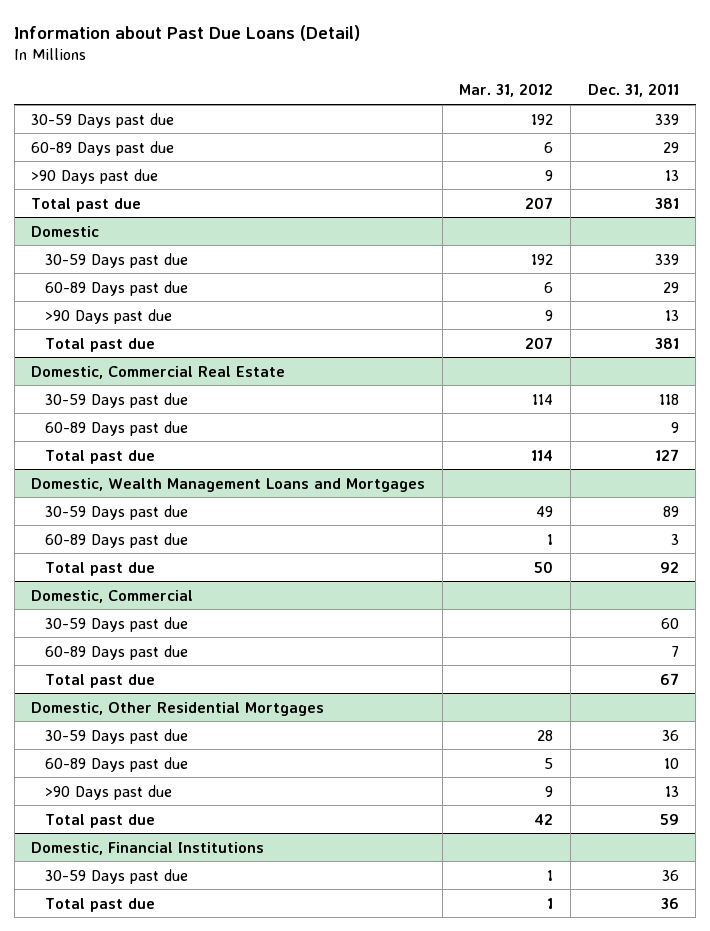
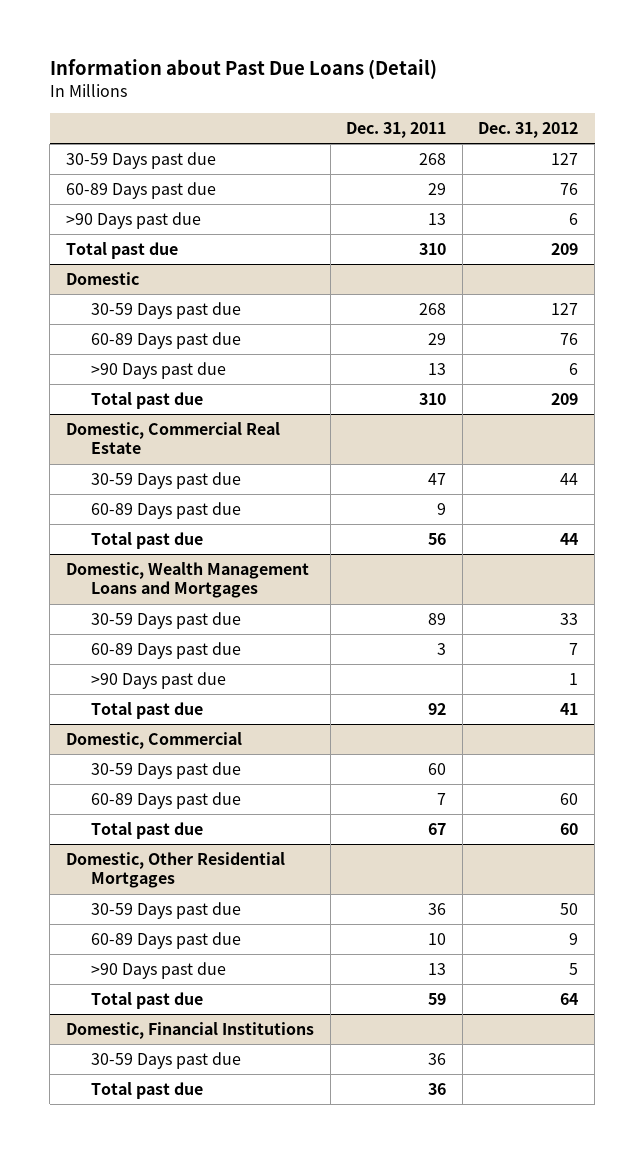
[459,83,554,98] Mar. 31, 2012 -> none
none -> [478,121,579,138] Dec. 31, 2012
[654,113,679,125] 339 -> [419,153,447,166] 268
[654,197,679,209] 381 -> [419,243,447,256] 310
[654,253,679,265] 339 -> [419,303,447,316] 268
[654,337,679,349] 381 -> [419,393,447,406] 310
[658,393,679,405] 118 -> [428,473,447,486] 47
[654,448,679,461] 127 -> [428,533,447,546] 56
none -> [91,672,227,690] >90 Days past due

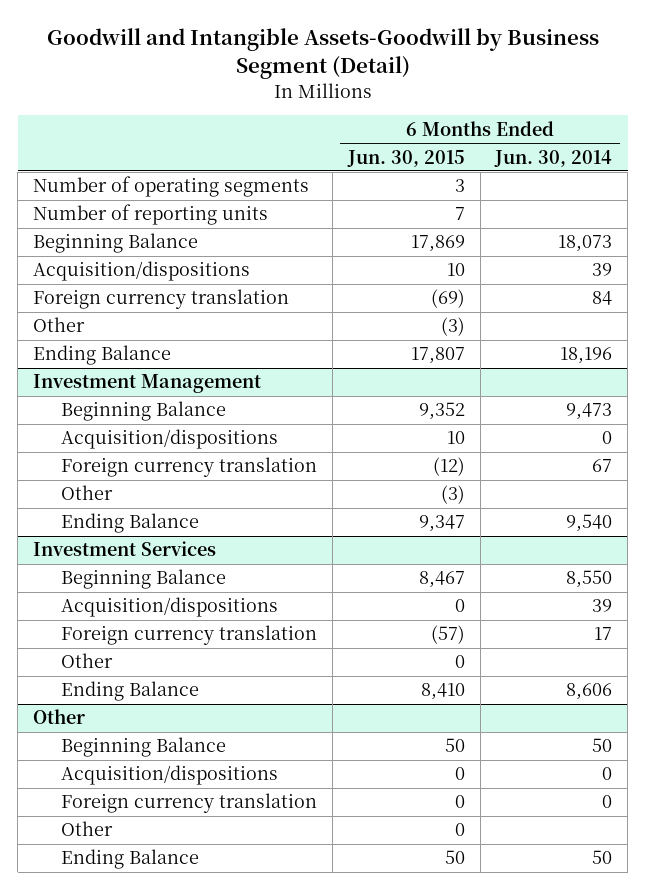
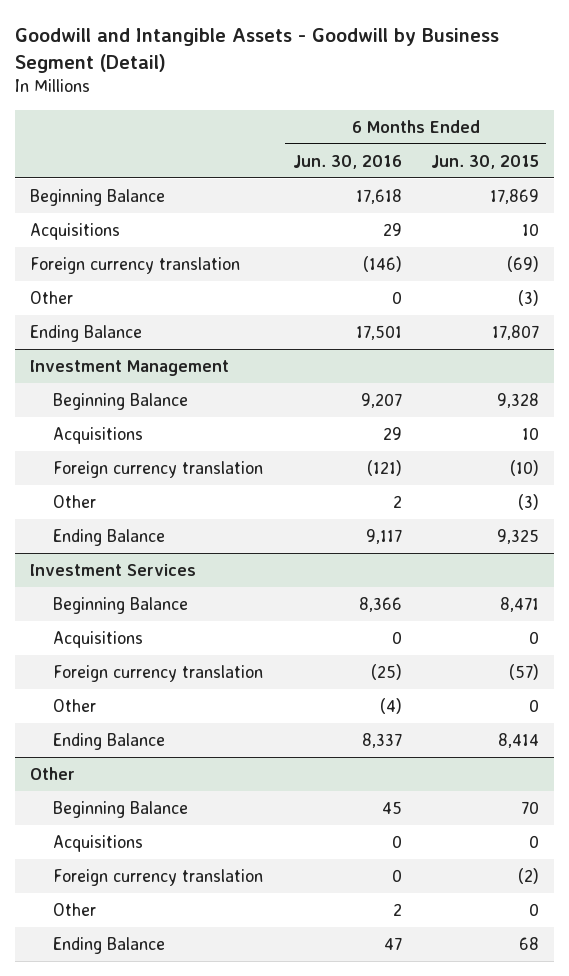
[46,28,599,80] Goodwill and Intangible Assets-Goodwill by Business Segment (Detail) -> [15,27,500,73] Goodwill and Intangible Assets - Goodwill by Business Segment (Detail)
[494,149,613,167] Jun. 30, 2014 -> none
none -> [292,154,402,169] Jun. 30, 2016
[32,176,309,198] Number of operating segments -> none
[32,204,268,226] Number of reporting units -> none
[32,261,250,282] Acquisition/dispositions -> [29,222,120,240] Acquisitions
[418,402,465,421] 9,352 -> [496,392,539,408] 9,328
[61,429,279,450] Acquisition/dispositions -> [53,426,144,444] Acquisitions
[432,457,465,477] (12) -> [509,459,539,476] (10)
[418,515,465,533] 9,347 -> [496,528,539,544] 9,325
[418,571,465,589] 8,467 -> [499,596,539,612] 8,471
[61,597,279,618] Acquisition/dispositions -> [53,630,144,648] Acquisitions
[420,683,465,701] 8,410 -> [497,732,539,748] 8,414
[444,738,465,753] 50 -> [520,800,539,814] 70
[61,765,279,786] Acquisition/dispositions -> [53,834,144,852] Acquisitions
[454,795,465,809] 0 -> [517,867,539,884] (2)
[444,850,465,865] 50 -> [518,936,539,950] 68

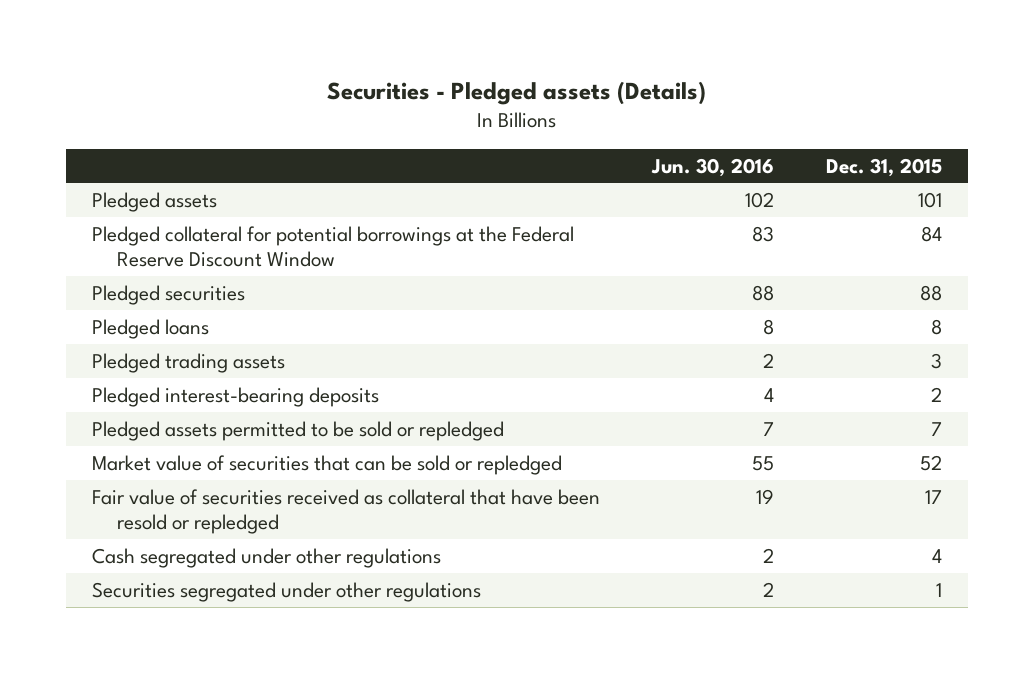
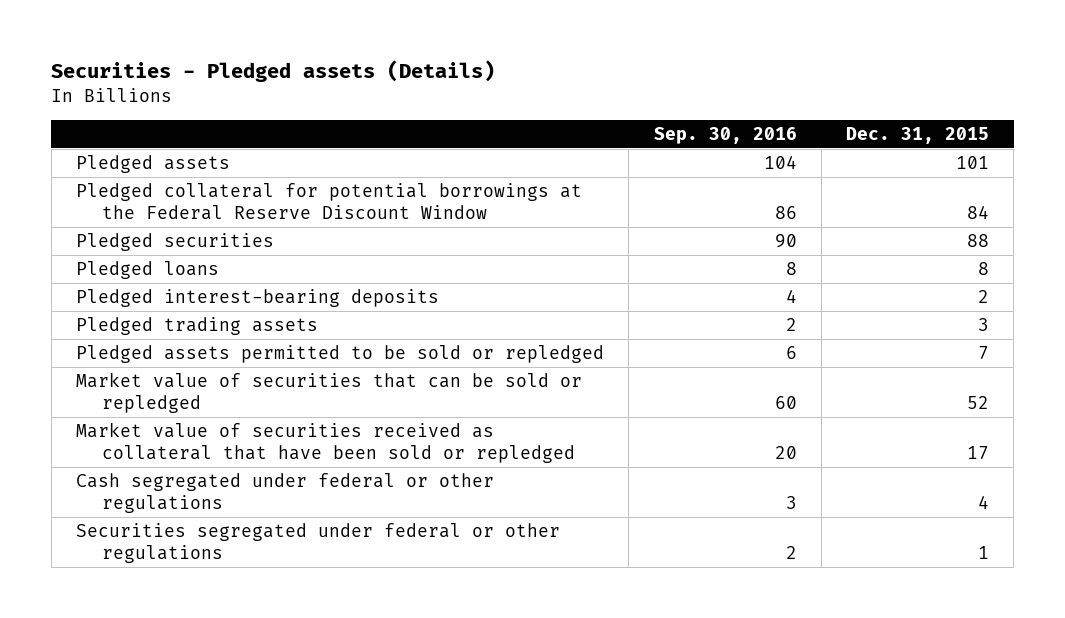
[650,157,774,177] Jun. 30, 2016 -> none
none -> [653,126,797,144] Sep. 30, 2016
[91,352,285,373] Pledged trading assets -> [75,317,318,336] Pledged trading assets
[91,488,600,534] Fair value of securities received as collateral that have been resold or repledged -> [75,422,576,463] Market value of securities received as collateral that have been sold or repledged
[91,547,441,568] Cash segregated under other regulations -> [75,473,494,513] Cash segregated under federal or other regulations
[91,581,481,602] Securities segregated under other regulations -> [75,523,560,563] Securities segregated under federal or other regulations

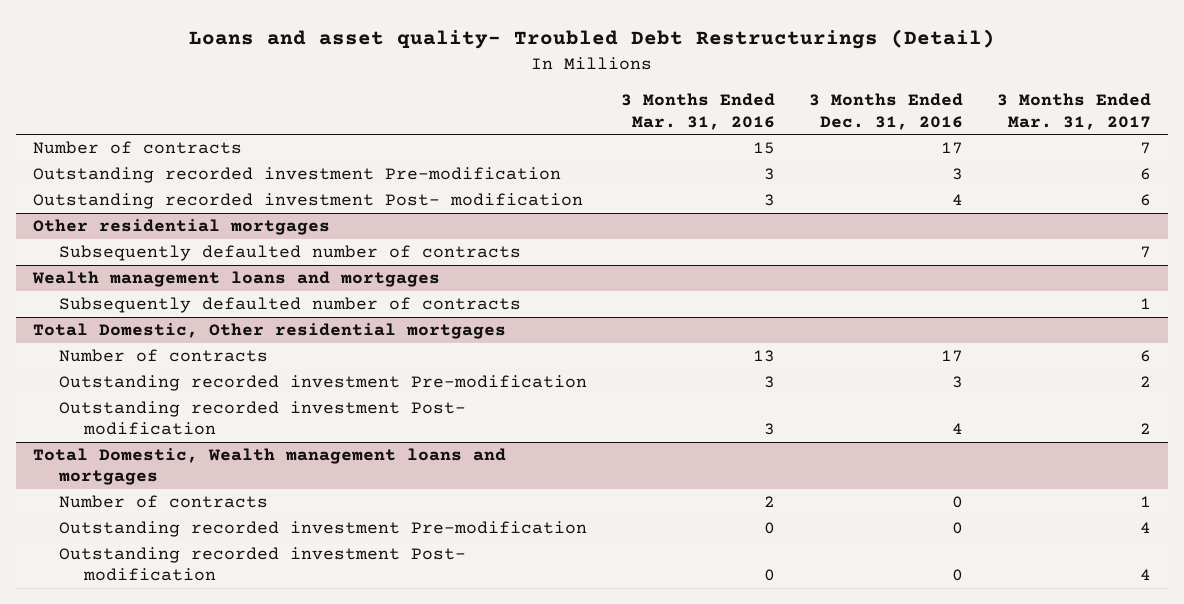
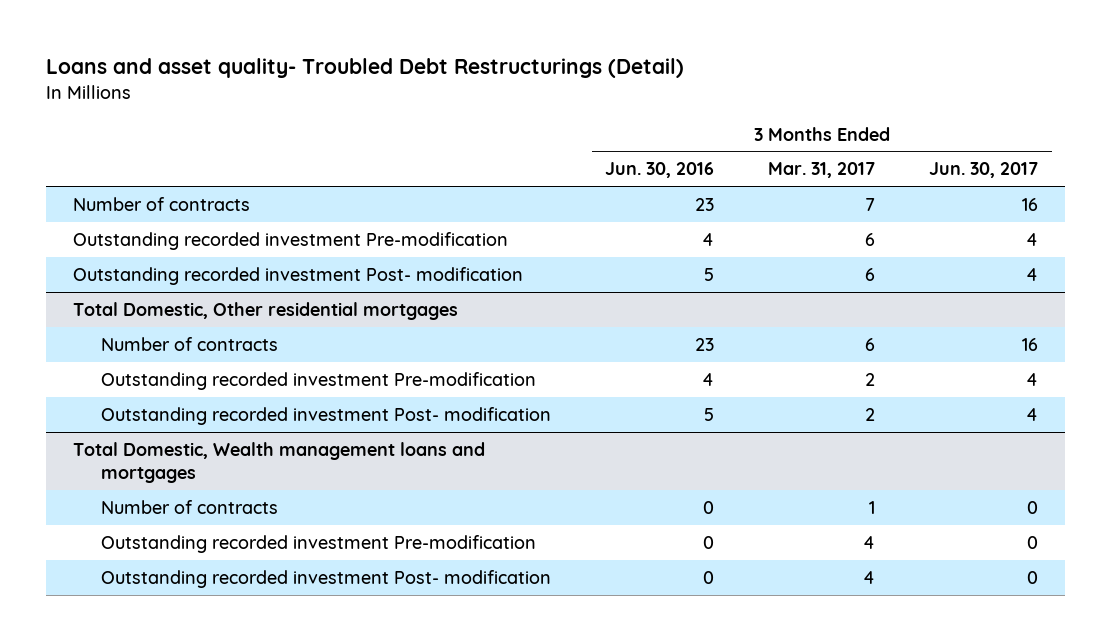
[620,93,775,130] 3 Months Ended Mar. 31, 2016 -> none
[808,93,963,130] 3 Months Ended Dec. 31, 2016 -> none
none -> [605,162,715,179] Jun. 30, 2016
none -> [929,162,1039,179] Jun. 30, 2017
[33,219,331,236] Other residential mortgages -> none
[58,245,521,262] Subsequently defaulted number of contracts -> none
[32,271,441,288] Wealth management loans and mortgages -> none
[58,297,521,314] Subsequently defaulted number of contracts -> none

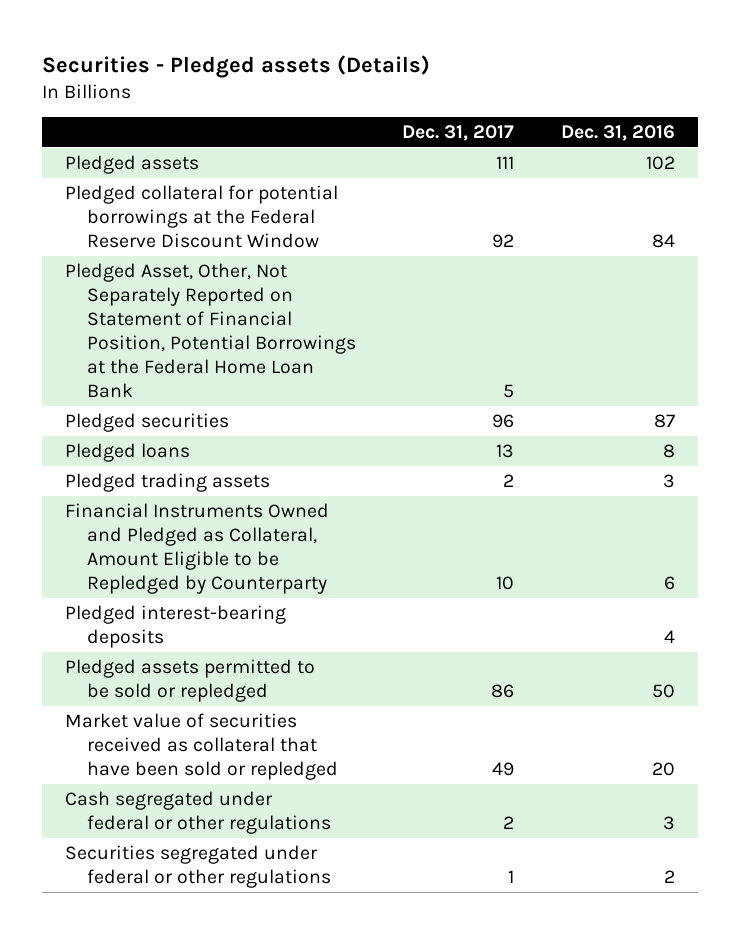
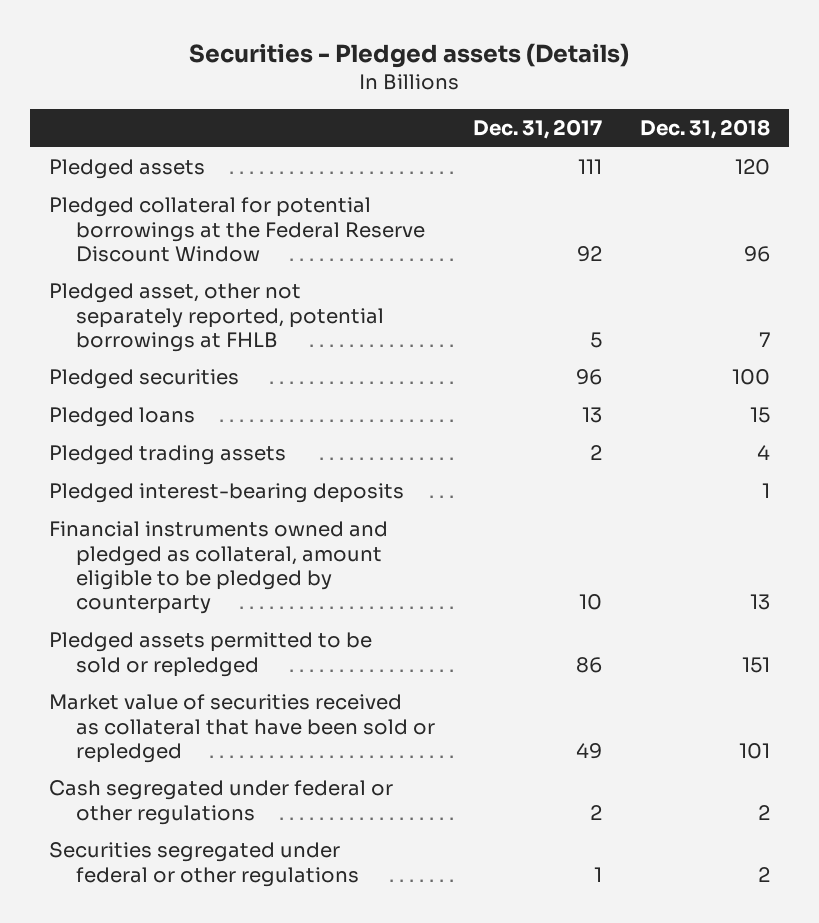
[560,125,675,142] Dec. 31, 2016 -> none
none -> [639,119,770,140] Dec. 31, 2018
[65,262,356,399] Pledged Asset, Other, Not Separately Reported on Statement of Financial Position, Potential Borrowings at the Federal Home Loan Bank -> [49,283,385,352] Pledged asset, other not separately reported, potential borrowings at FHLB
[65,502,330,595] Financial Instruments Owned and Pledged as Collateral, Amount Eligible to be Repledged by Counterparty -> none
none -> [49,521,389,615] Financial instruments owned and pledged as collateral, amount eligible to be pledged by counterparty

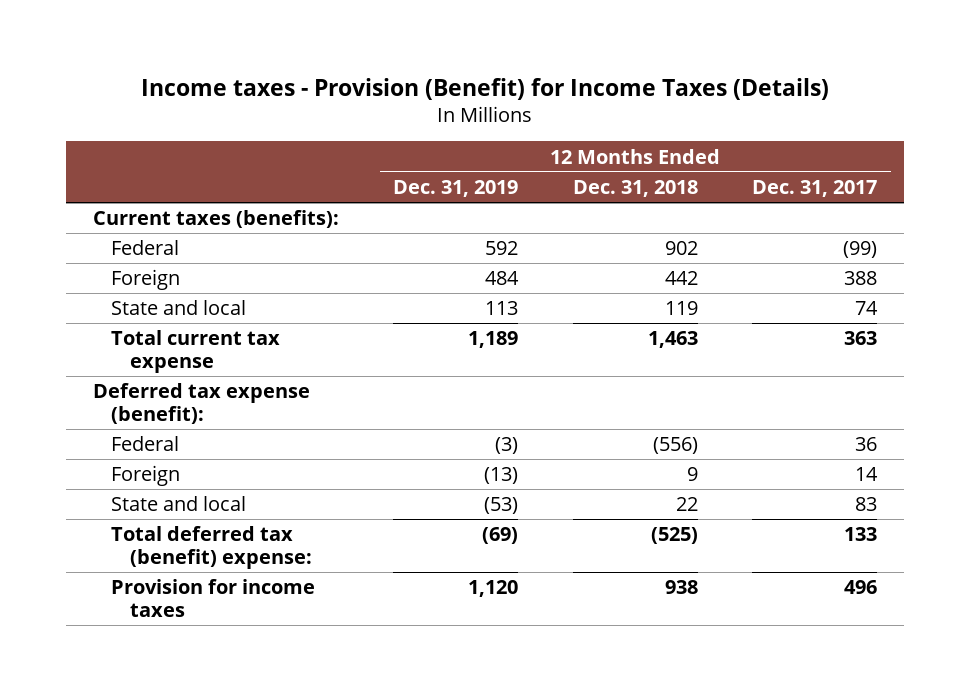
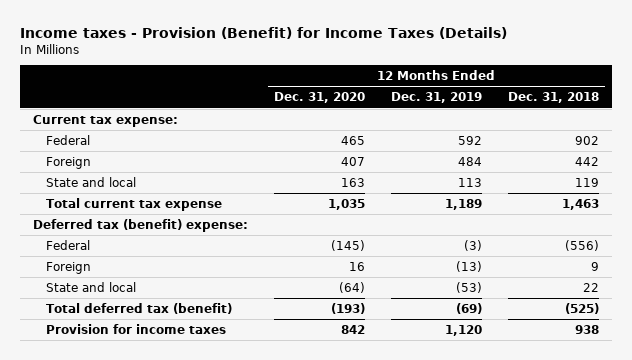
[751,179,877,197] Dec. 31, 2017 -> none
none -> [274,92,366,104] Dec. 31, 2020
[92,210,339,229] Current taxes (benefits): -> [33,114,179,127] Current tax expense:
[92,383,310,424] Deferred tax expense (benefit): -> [33,218,249,232] Deferred tax (benefit) expense:
[111,526,312,569] Total deferred tax (benefit) expense: -> [45,302,232,314] Total deferred tax (benefit)

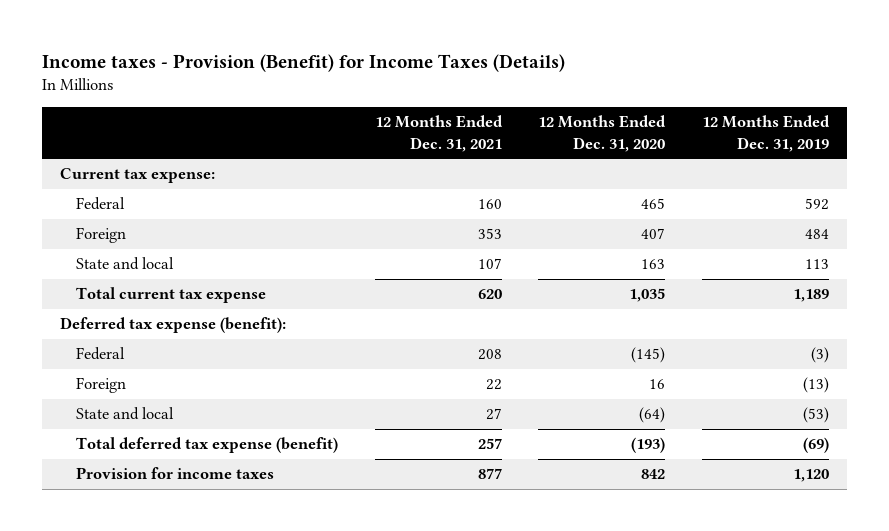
[507,92,599,104] Dec. 31, 2018 -> none
none -> [374,115,503,152] 12 Months Ended Dec. 31, 2021
[33,218,249,232] Deferred tax (benefit) expense: -> [60,317,287,334] Deferred tax expense (benefit):
[45,302,232,314] Total deferred tax (benefit) -> [76,437,339,454] Total deferred tax expense (benefit)

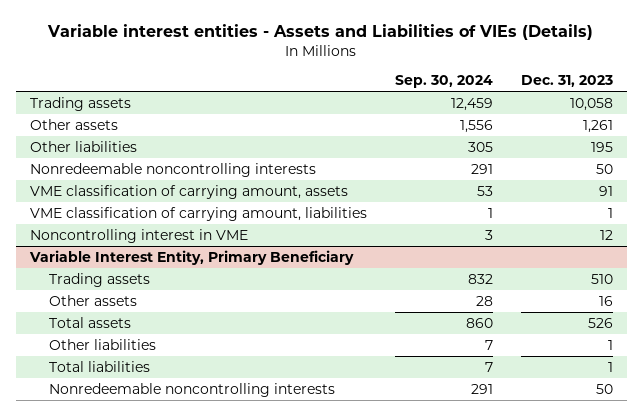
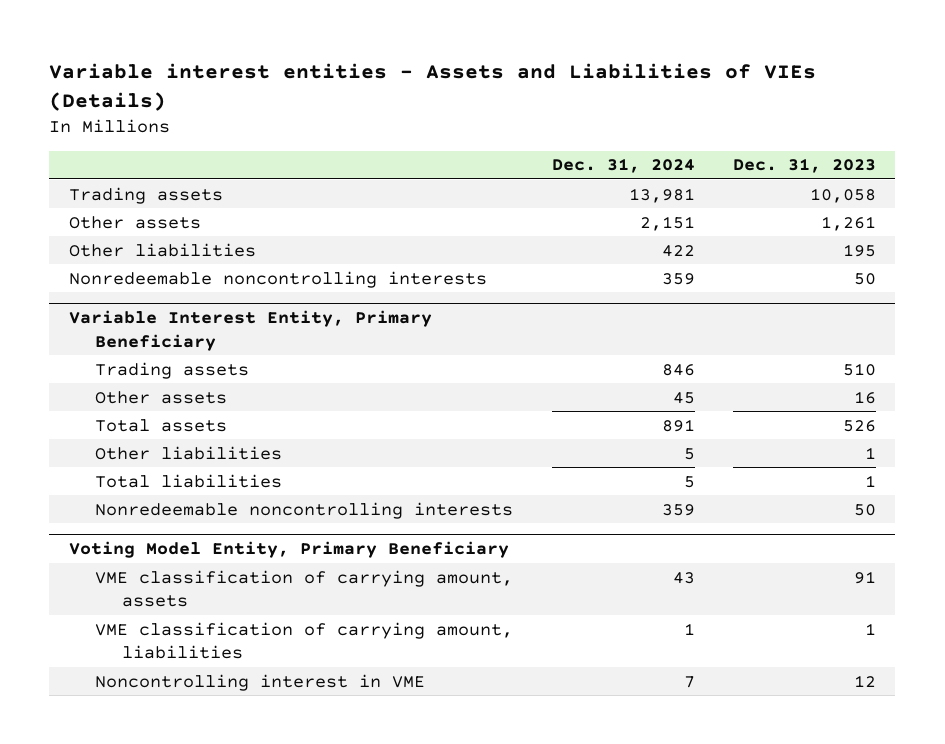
[394,75,493,89] Sep. 30, 2024 -> none
none -> [551,158,695,174] Dec. 31, 2024
[29,184,348,199] VME classification of carrying amount, assets -> none
[29,206,367,221] VME classification of carrying amount, liabilities -> none
[29,228,248,243] Noncontrolling interest in VME -> none
none -> [68,541,509,559] Voting Model Entity, Primary Beneficiary
none -> [95,569,514,608] VME classification of carrying amount, assets
none -> [95,621,514,660] VME classification of carrying amount, liabilities
none -> [95,673,426,691] Noncontrolling interest in VME

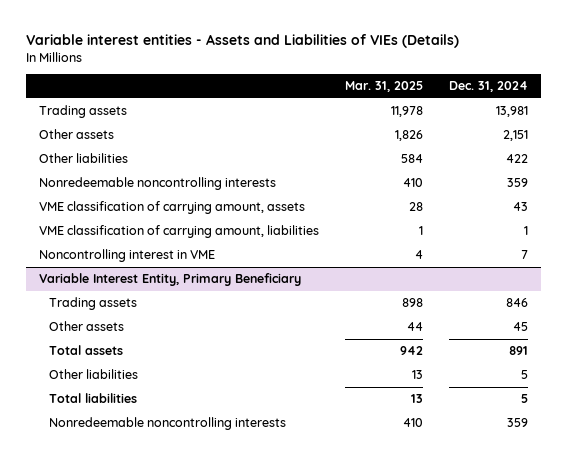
[732,158,876,174] Dec. 31, 2023 -> none
none -> [344,81,423,93] Mar. 31, 2025
none -> [38,201,305,215] VME classification of carrying amount, assets
none -> [38,225,319,239] VME classification of carrying amount, liabilities
none -> [38,249,215,263] Noncontrolling interest in VME
[68,541,509,559] Voting Model Entity, Primary Beneficiary -> none
[95,569,514,608] VME classification of carrying amount, assets -> none
[95,621,514,660] VME classification of carrying amount, liabilities -> none
[95,673,426,691] Noncontrolling interest in VME -> none

